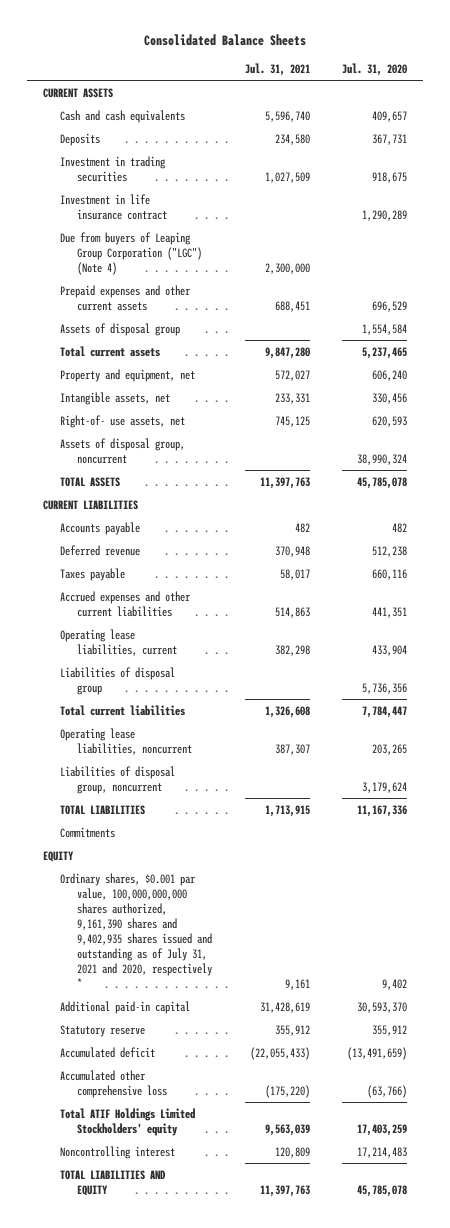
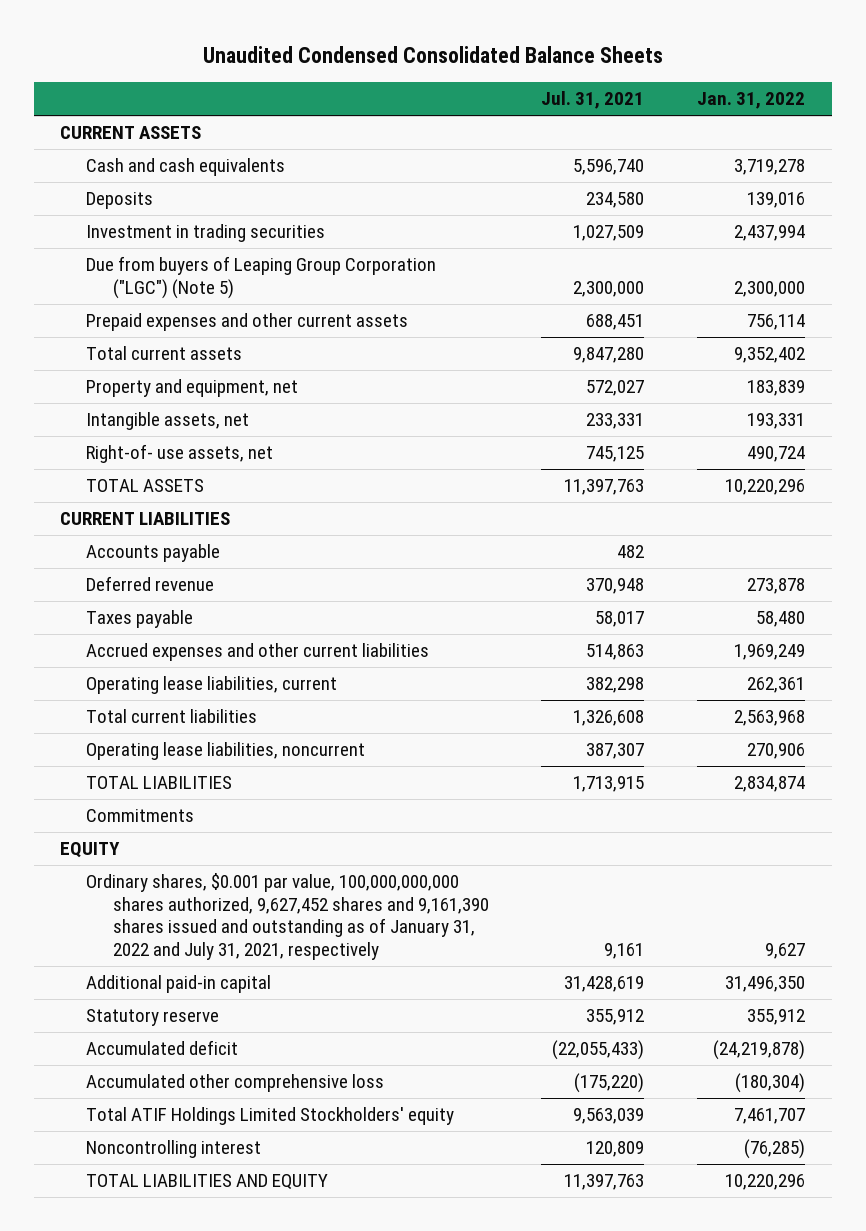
[143,34,306,47] Consolidated Balance Sheets -> [202,45,663,63] Unaudited Condensed Consolidated Balance Sheets
[341,62,407,76] Jul. 31, 2020 -> none
none -> [697,92,806,110] Jan. 31, 2022
[60,193,168,220] Investment in life insurance contract -> none
[60,231,203,275] Due from buyers of Leaping Group Corporation ("LGC") (Note 4) -> [86,256,437,299] Due from buyers of Leaping Group Corporation ("LGC") (Note 5)
[60,322,181,336] Assets of disposal group -> none
[60,437,186,464] Assets of disposal group, noncurrent -> none
[60,666,176,695] Liabilities of disposal group -> none
[60,765,176,794] Liabilities of disposal group, noncurrent -> none
[60,872,213,988] Ordinary shares, $0.001 par value, 100,000,000,000 shares authorized, 9,161,390 shares and 9,402,935 shares issued and outstanding as of July 31, 2021 and 2020, respectively * -> [86,873,489,960] Ordinary shares, $0.001 par value, 100,000,000,000 shares authorized, 9,627,452 shares and 9,161,390 shares issued and outstanding as of January 31, 2022 and July 31, 2021, respectively

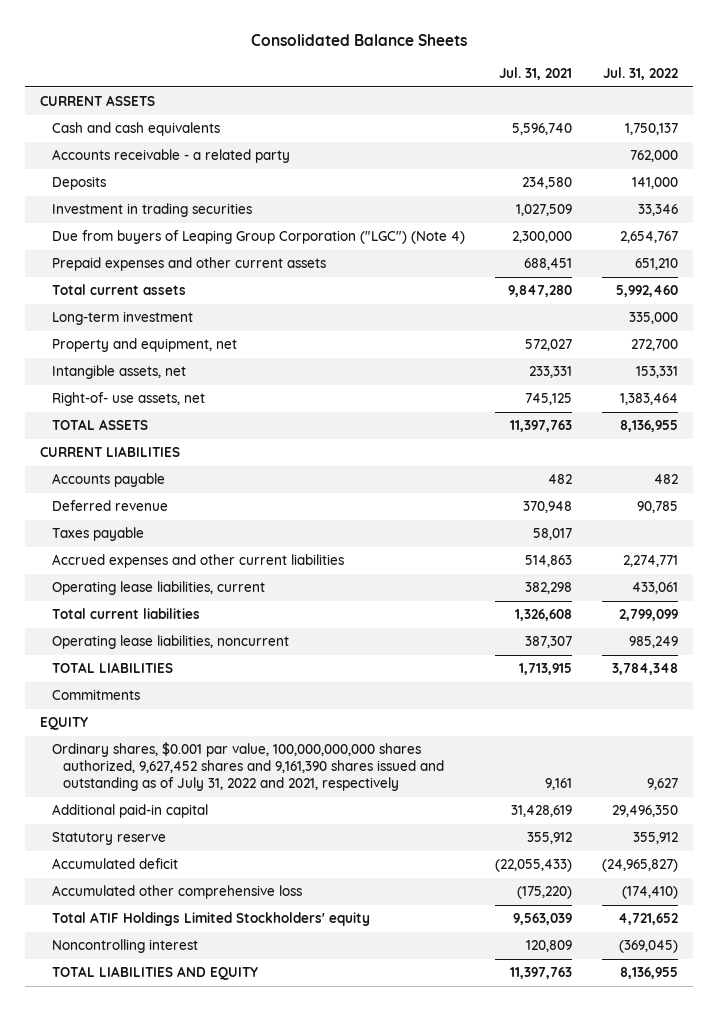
[202,45,663,63] Unaudited Condensed Consolidated Balance Sheets -> [250,34,467,47] Consolidated Balance Sheets
[697,92,806,110] Jan. 31, 2022 -> none
none -> [602,67,678,81] Jul. 31, 2022
none -> [51,149,290,164] Accounts receivable - a related party
[86,256,437,299] Due from buyers of Leaping Group Corporation ("LGC") (Note 5) -> [51,230,465,245] Due from buyers of Leaping Group Corporation ("LGC") (Note 4)
none -> [51,311,193,326] Long-term investment
[86,873,489,960] Ordinary shares, $0.001 par value, 100,000,000,000 shares authorized, 9,627,452 shares and 9,161,390 shares issued and outstanding as of January 31, 2022 and July 31, 2021, respectively -> [51,742,444,792] Ordinary shares, $0.001 par value, 100,000,000,000 shares authorized, 9,627,452 shares and 9,161,390 shares issued and outstanding as of July 31, 2022 and 2021, respectively

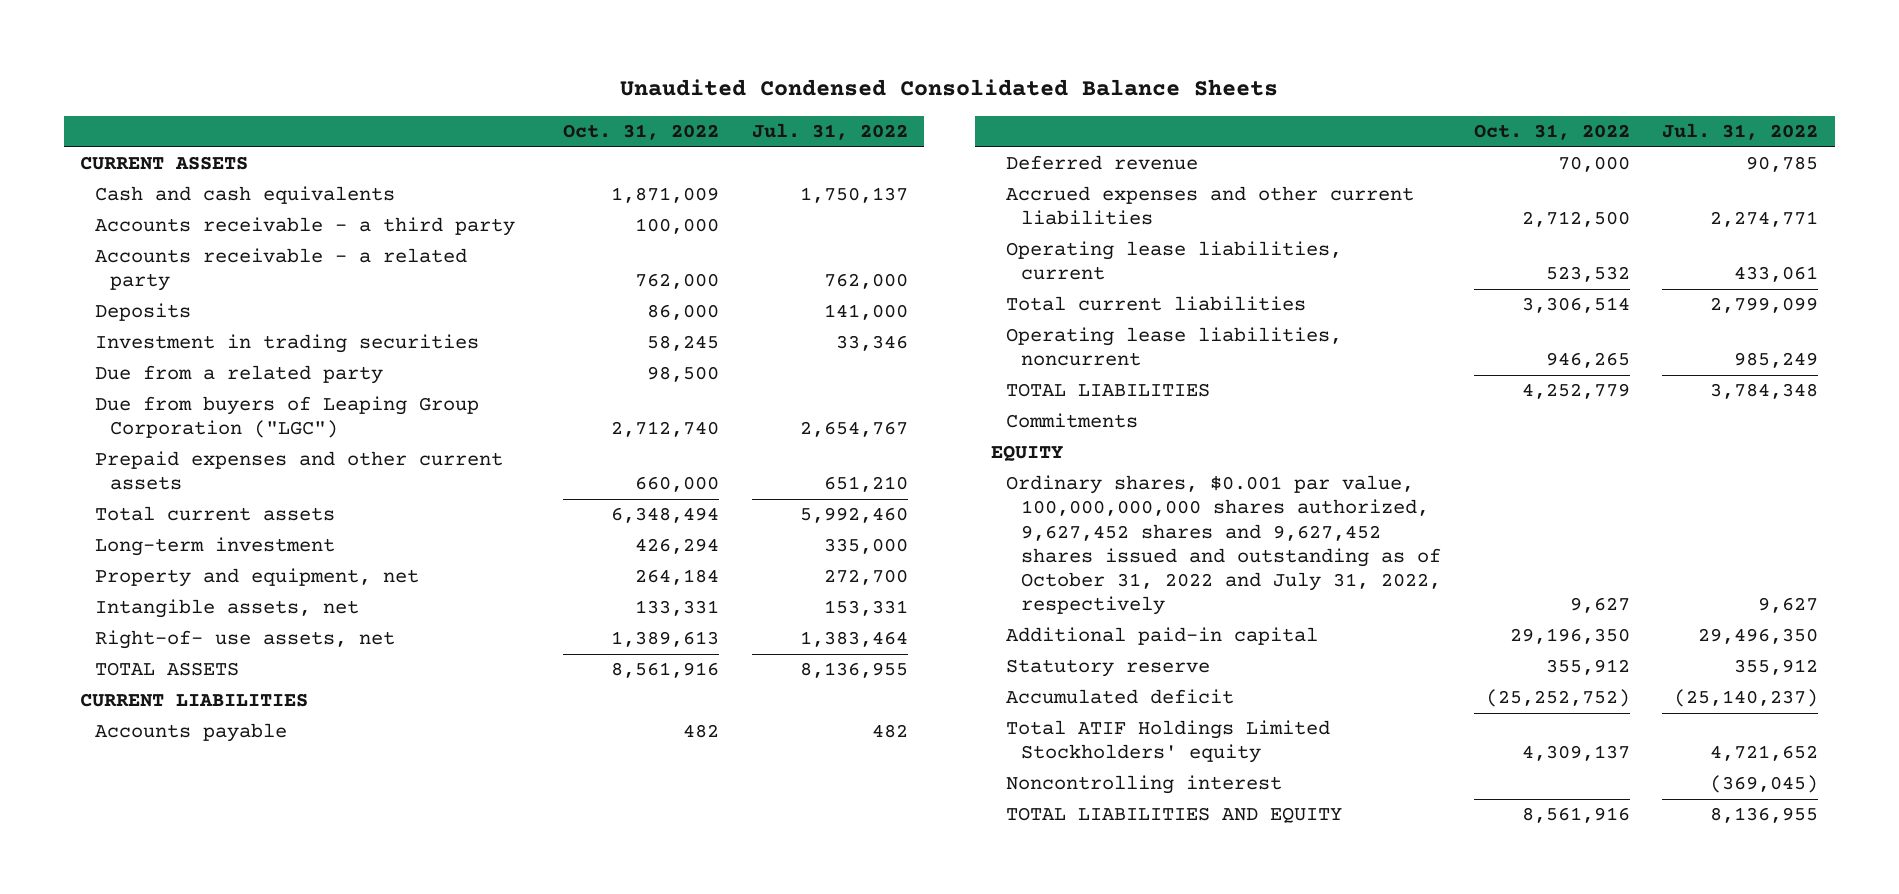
[250,34,467,47] Consolidated Balance Sheets -> [620,79,1279,97] Unaudited Condensed Consolidated Balance Sheets
[498,67,572,81] Jul. 31, 2021 -> none
none -> [562,124,719,141] Oct. 31, 2022
none -> [95,217,516,237] Accounts receivable - a third party
none -> [95,365,384,385] Due from a related party
[51,230,465,245] Due from buyers of Leaping Group Corporation ("LGC") (Note 4) -> [95,396,480,439] Due from buyers of Leaping Group Corporation ("LGC")
[51,527,144,542] Taxes payable -> none
[51,742,444,792] Ordinary shares, $0.001 par value, 100,000,000,000 shares authorized, 9,627,452 shares and 9,161,390 shares issued and outstanding as of July 31, 2022 and 2021, respectively -> [1006,475,1442,616] Ordinary shares, $0.001 par value, 100,000,000,000 shares authorized, 9,627,452 shares and 9,627,452 shares issued and outstanding as of October 31, 2022 and July 31, 2022, respectively
[51,885,302,900] Accumulated other comprehensive loss -> none
[601,859,678,873] (24,965,827) -> [1674,689,1819,708] (25,140,237)

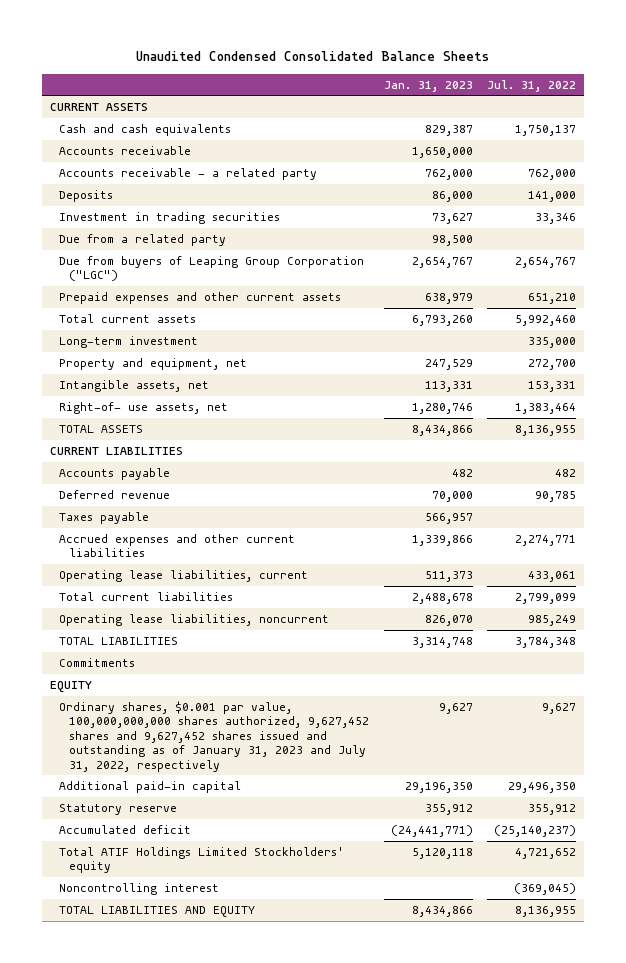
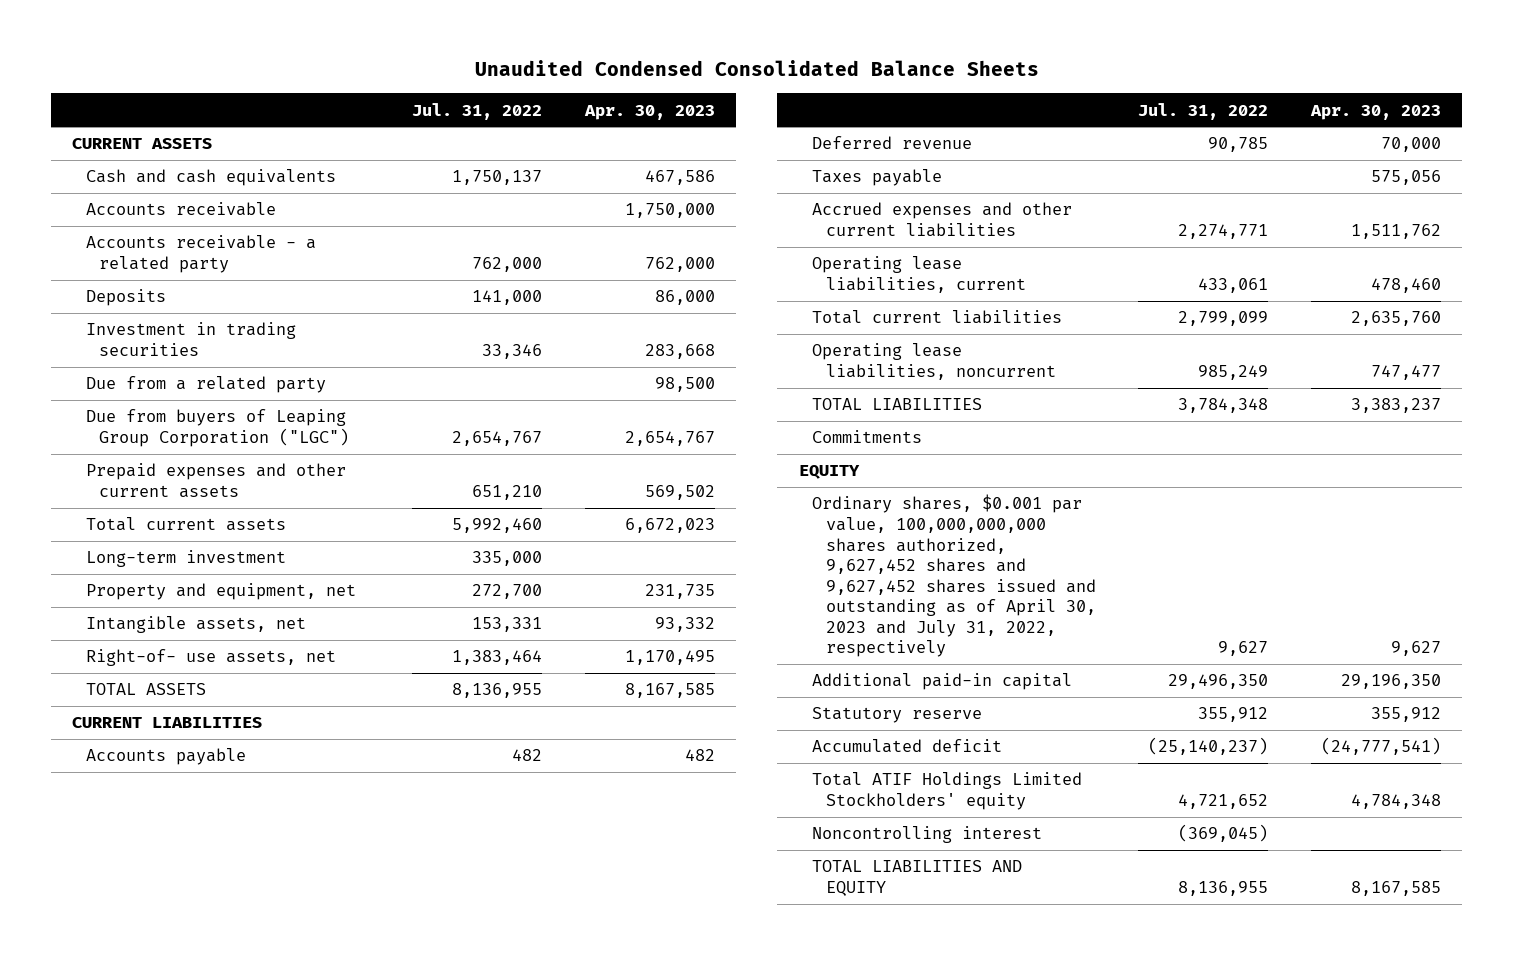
[383,80,473,92] Jan. 31, 2023 -> none
none -> [583,104,715,120] Apr. 30, 2023
[59,700,369,772] Ordinary shares, $0.001 par value, 100,000,000,000 shares authorized, 9,627,452 shares and 9,627,452 shares issued and outstanding as of January 31, 2023 and July 31, 2022, respectively -> [812,494,1096,658] Ordinary shares, $0.001 par value, 100,000,000,000 shares authorized, 9,627,452 shares and 9,627,452 shares issued and outstanding as of April 30, 2023 and July 31, 2022, respectively

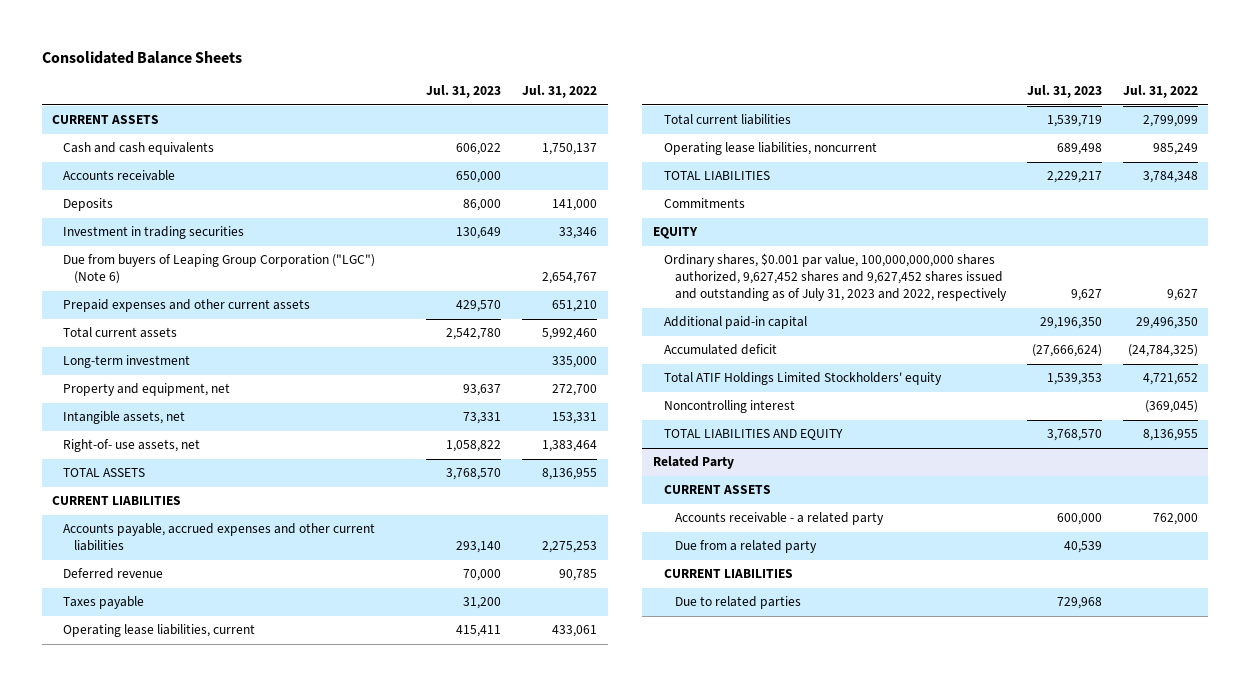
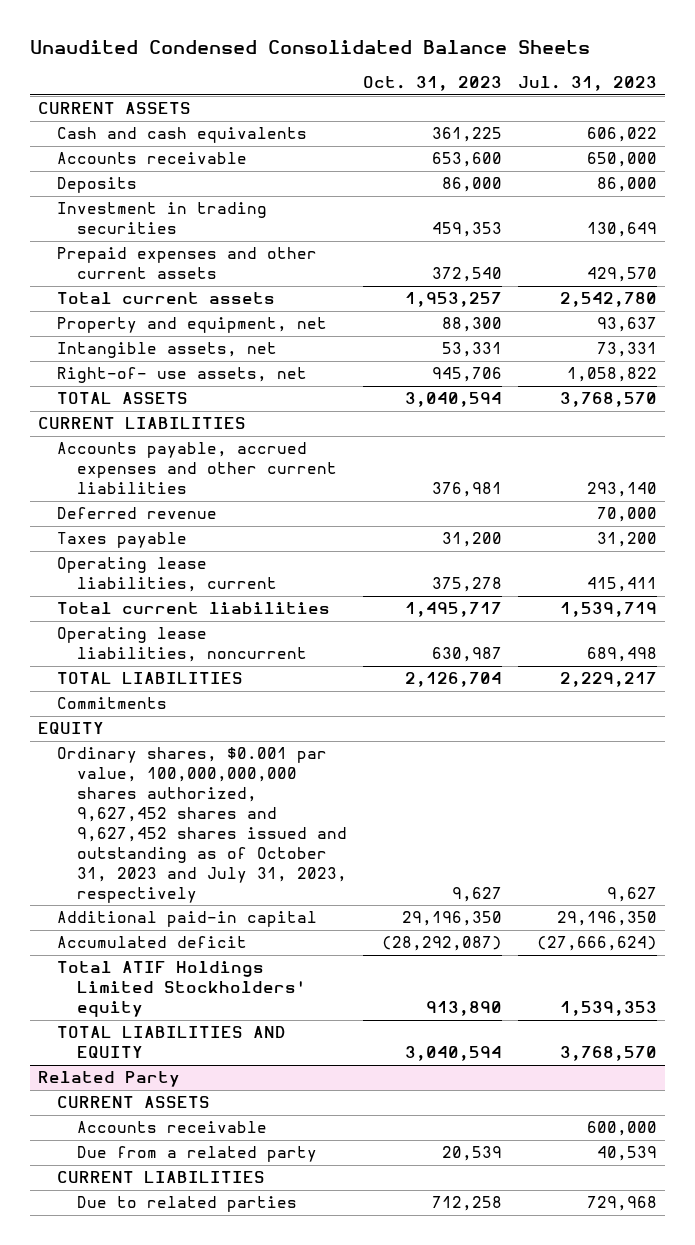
[41,51,242,65] Consolidated Balance Sheets -> [30,40,591,55] Unaudited Condensed Consolidated Balance Sheets
[522,85,598,99] Jul. 31, 2022 -> none
none -> [362,76,502,92] Oct. 31, 2023
[63,254,376,285] Due from buyers of Leaping Group Corporation ("LGC") (Note 6) -> none
[63,355,191,369] Long-term investment -> none
[663,253,1007,302] Ordinary shares, $0.001 par value, 100,000,000,000 shares authorized, 9,627,452 shares and 9,627,452 shares issued and outstanding as of July 31, 2023 and 2022, respectively -> [57,747,347,903] Ordinary shares, $0.001 par value, 100,000,000,000 shares authorized, 9,627,452 shares and 9,627,452 shares issued and outstanding as of October 31, 2023 and July 31, 2023, respectively
[663,400,795,414] Noncontrolling interest -> none
[674,512,884,526] Accounts receivable - a related party -> none
none -> [76,1121,267,1134] Accounts receivable

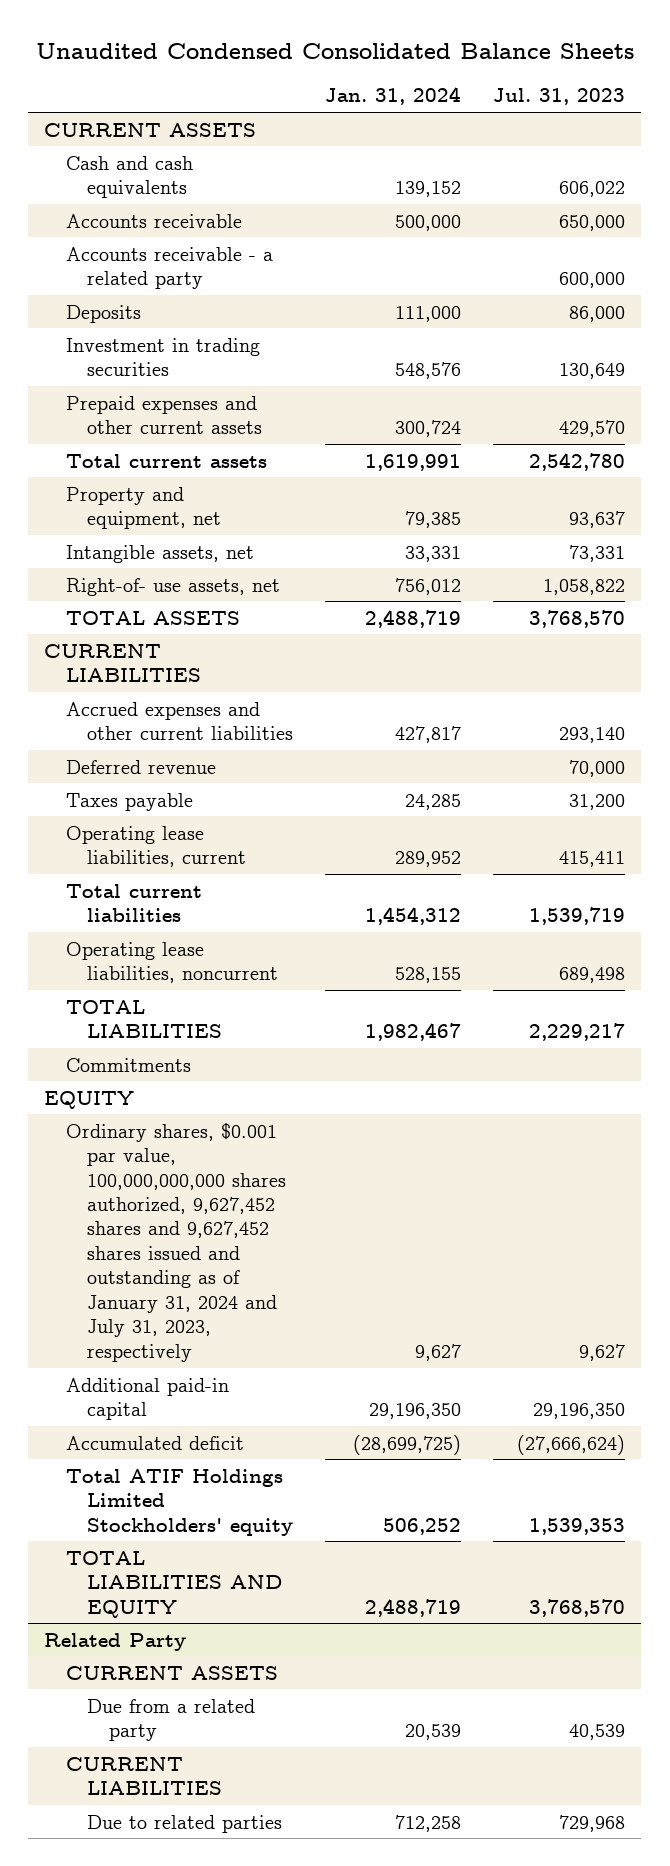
[362,76,502,92] Oct. 31, 2023 -> none
none -> [325,87,462,106] Jan. 31, 2024
none -> [65,246,273,290] Accounts receivable - a related party
[57,442,337,495] Accounts payable, accrued expenses and other current liabilities -> [65,701,294,741] Accrued expenses and other current liabilities
[57,747,347,903] Ordinary shares, $0.001 par value, 100,000,000,000 shares authorized, 9,627,452 shares and 9,627,452 shares issued and outstanding as of October 31, 2023 and July 31, 2023, respectively -> [65,1122,287,1362] Ordinary shares, $0.001 par value, 100,000,000,000 shares authorized, 9,627,452 shares and 9,627,452 shares issued and outstanding as of January 31, 2024 and July 31, 2023, respectively
[76,1121,267,1134] Accounts receivable -> none

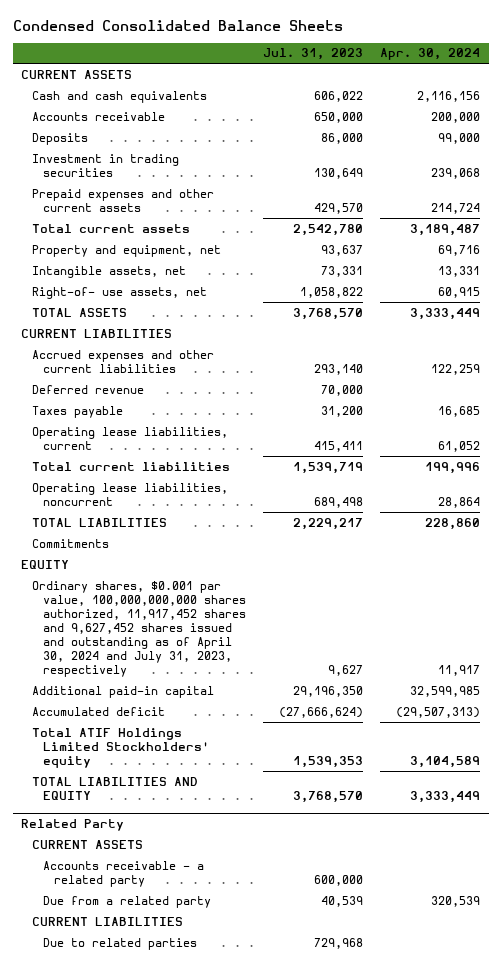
[35,43,634,60] Unaudited Condensed Consolidated Balance Sheets -> [12,19,343,31] Condensed Consolidated Balance Sheets
[325,87,462,106] Jan. 31, 2024 -> none
none -> [380,48,481,61] Apr. 30, 2024
[65,246,273,290] Accounts receivable - a related party -> none
[65,1122,287,1362] Ordinary shares, $0.001 par value, 100,000,000,000 shares authorized, 9,627,452 shares and 9,627,452 shares issued and outstanding as of January 31, 2024 and July 31, 2023, respectively -> [32,580,247,678] Ordinary shares, $0.001 par value, 100,000,000,000 shares authorized, 11,917,452 shares and 9,627,452 shares issued and outstanding as of April 30, 2024 and July 31, 2023, respectively
none -> [43,860,205,887] Accounts receivable - a related party

